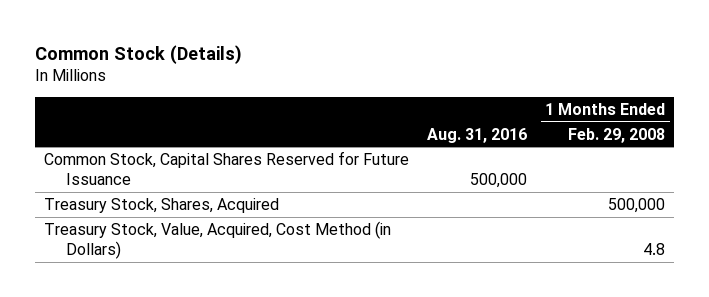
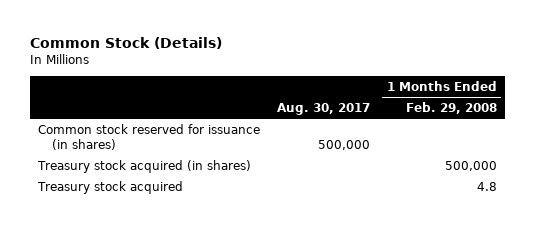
[427,127,528,143] Aug. 31, 2016 -> none
none -> [276,103,370,116] Aug. 30, 2017
[44,151,410,185] Common Stock, Capital Shares Reserved for Future Issuance -> [38,123,261,150] Common stock reserved for issuance (in shares)
[44,198,280,214] Treasury Stock, Shares, Acquired -> [37,159,252,173] Treasury stock acquired (in shares)
[44,221,392,259] Treasury Stock, Value, Acquired, Cost Method (in Dollars) -> [37,180,184,194] Treasury stock acquired

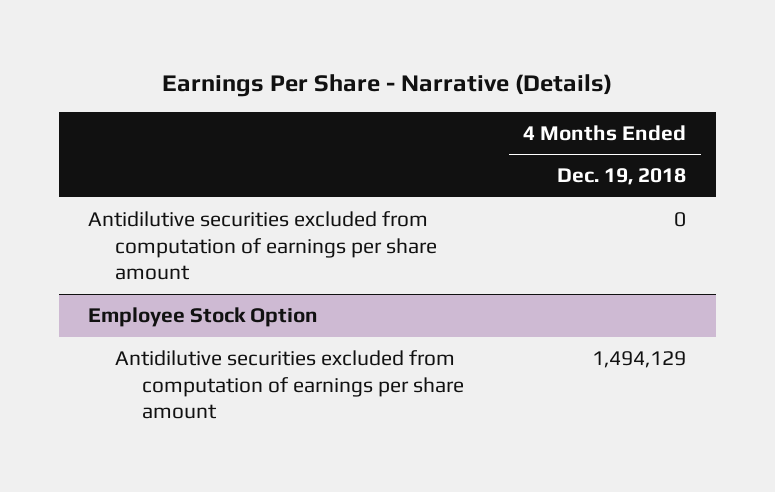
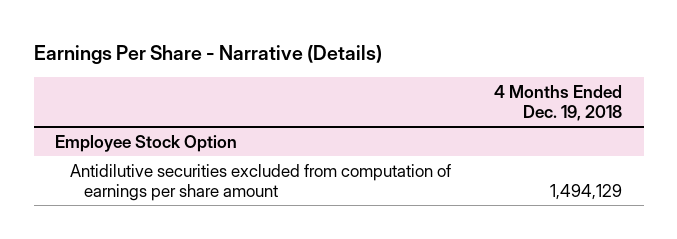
[88,211,438,281] Antidilutive securities excluded from computation of earnings per share amount -> none

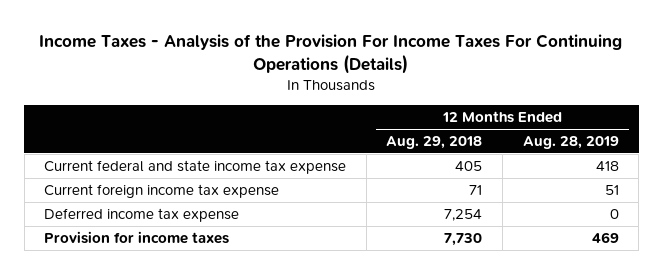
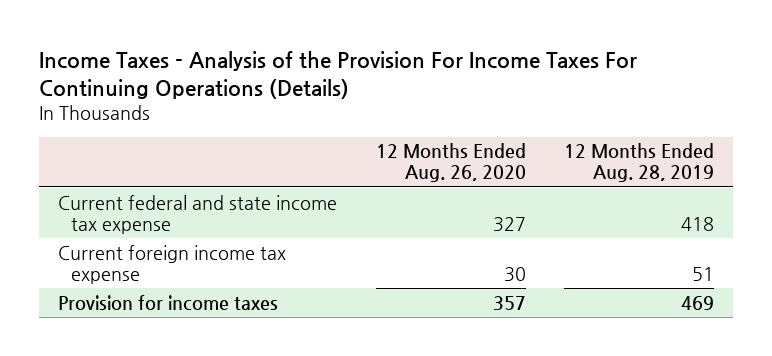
[386,136,483,150] Aug. 29, 2018 -> none
none -> [375,143,526,183] 12 Months Ended Aug. 26, 2020
[44,207,240,222] Deferred income tax expense -> none

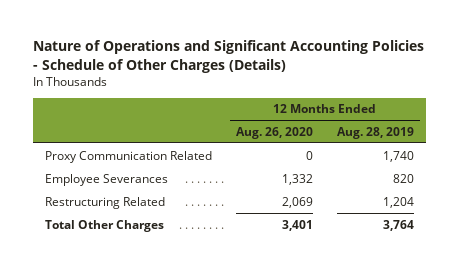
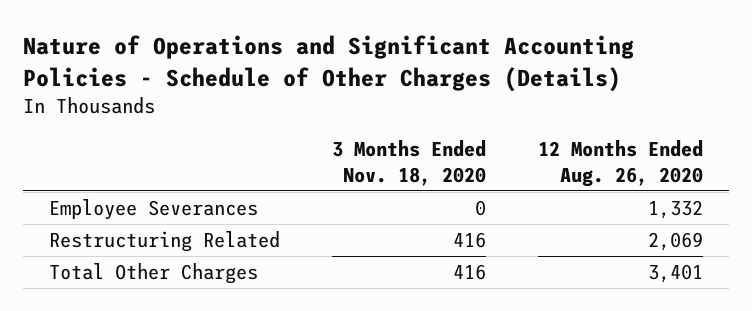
[337,126,415,139] Aug. 28, 2019 -> none
none -> [332,139,487,186] 3 Months Ended Nov. 18, 2020
[45,150,213,163] Proxy Communication Related -> none

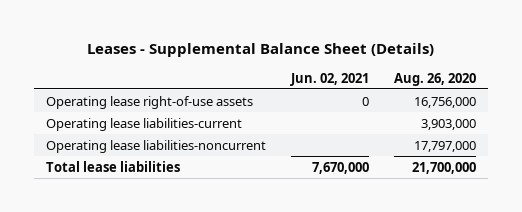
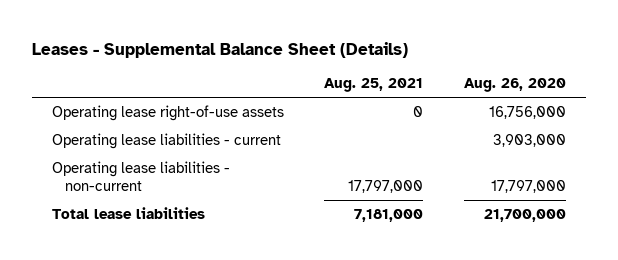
[290,72,370,86] Jun. 02, 2021 -> none
none -> [324,78,424,93] Aug. 25, 2021
[46,117,243,131] Operating lease liabilities-current -> [52,132,282,149] Operating lease liabilities - current
[46,139,267,153] Operating lease liabilities-noncurrent -> [52,160,231,191] Operating lease liabilities - non-current

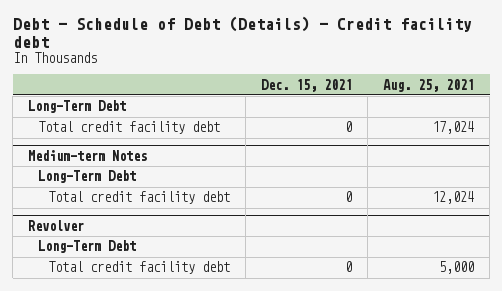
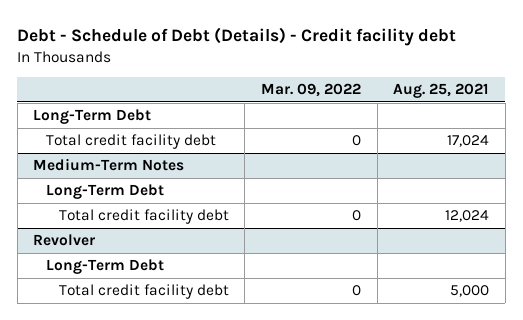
[261,78,353,92] Dec. 15, 2021 -> none
none -> [260,83,361,98] Mar. 09, 2022
[28,149,148,161] Medium-term Notes -> [33,158,185,172] Medium-Term Notes

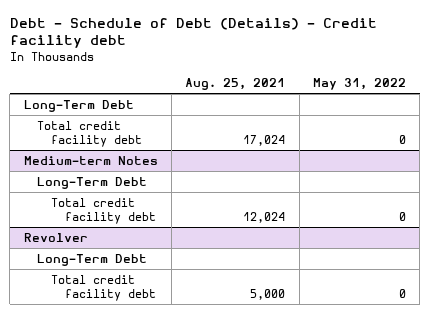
[260,83,361,98] Mar. 09, 2022 -> none
none -> [312,77,406,90] May 31, 2022
[33,158,185,172] Medium-Term Notes -> [23,155,158,165] Medium-term Notes

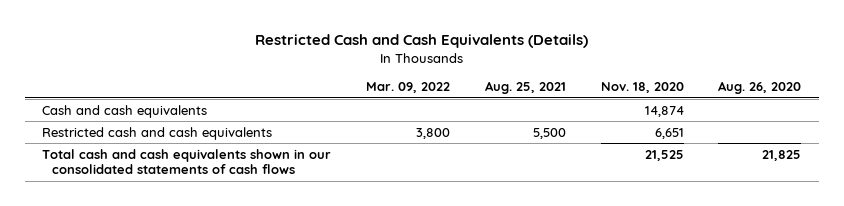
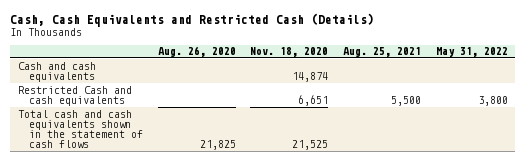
[254,34,588,49] Restricted Cash and Cash Equivalents (Details) -> [10,12,375,27] Cash, Cash Equivalents and Restricted Cash (Details)
[366,82,451,94] Mar. 09, 2022 -> none
none -> [435,47,508,58] May 31, 2022
[42,126,273,140] Restricted cash and cash equivalents -> [17,85,132,106] Restricted Cash and cash equivalents
[42,148,332,175] Total cash and cash equivalents shown in our consolidated statements of cash flows -> [17,109,144,149] Total cash and cash equivalents shown in the statement of cash flows

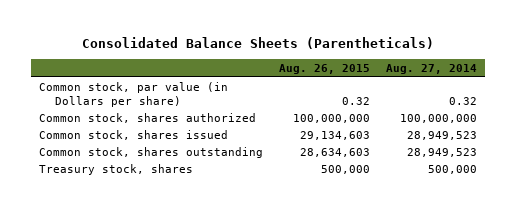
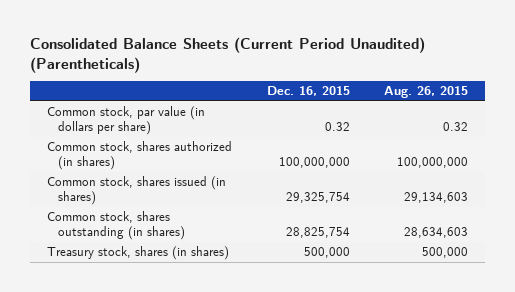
[82,37,435,50] Consolidated Balance Sheets (Parentheticals) -> [30,37,426,73] Consolidated Balance Sheets (Current Period Unaudited) (Parentheticals)
[385,64,477,75] Aug. 27, 2014 -> none
none -> [266,86,350,97] Dec. 16, 2015
[39,81,229,107] Common stock, par value (in Dollars per share) -> [47,106,206,136] Common stock, par value (in dollars per share)
[39,112,257,123] Common stock, shares authorized -> [47,141,233,171] Common stock, shares authorized (in shares)
[39,129,229,140] Common stock, shares issued -> [47,176,227,206] Common stock, shares issued (in shares)
[39,146,264,158] Common stock, shares outstanding -> [47,211,186,241] Common stock, shares outstanding (in shares)
[39,163,194,175] Treasury stock, shares -> [47,246,230,261] Treasury stock, shares (in shares)

